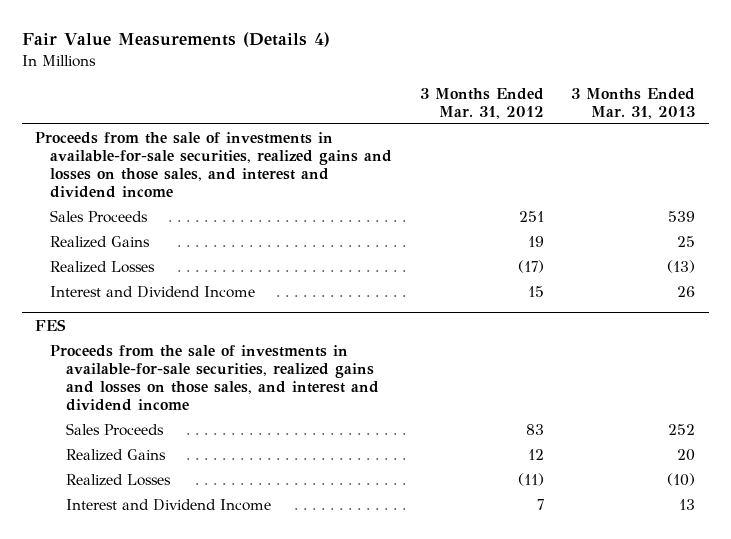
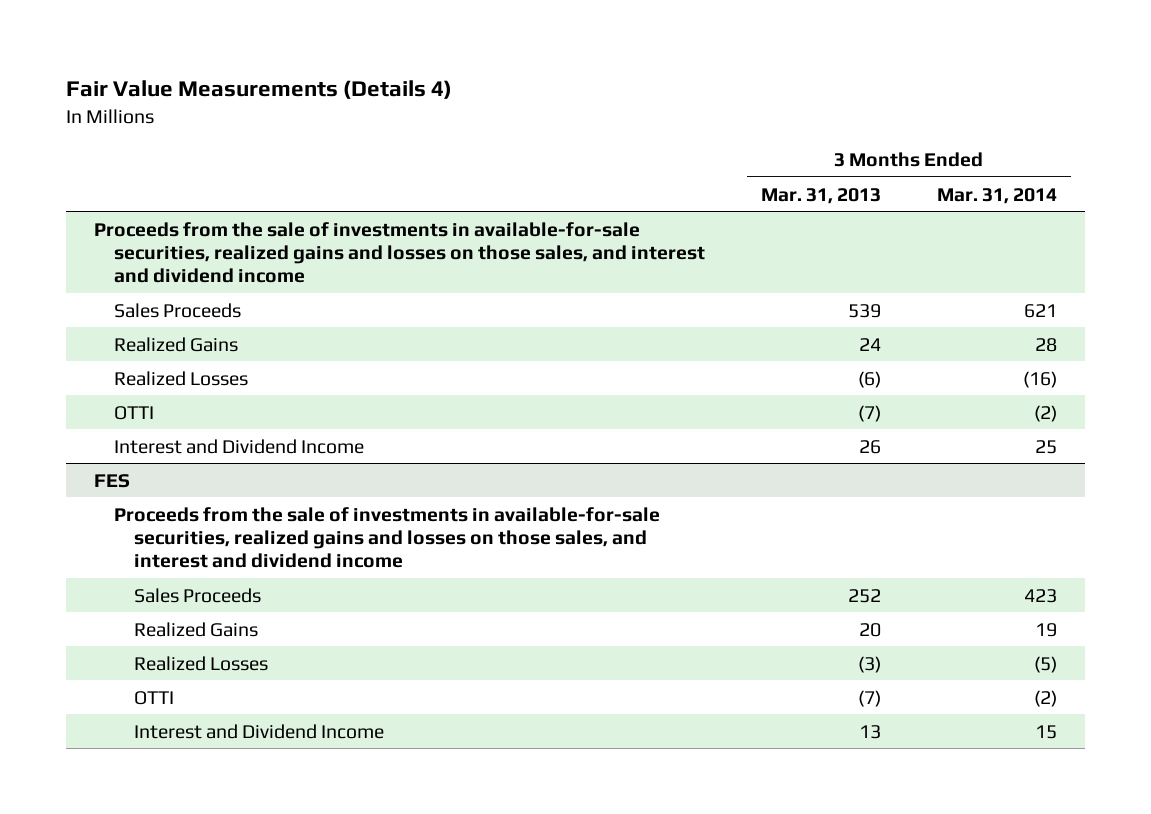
[419,87,544,119] 3 Months Ended Mar. 31, 2012 -> none
none -> [937,187,1058,204] Mar. 31, 2014
[677,235,696,247] 25 -> [859,337,882,351] 24
[667,259,696,273] (13) -> [858,370,882,388] (6)
none -> [113,405,154,420] OTTI
[667,472,696,486] (10) -> [858,655,882,673] (3)
none -> [133,690,174,705] OTTI

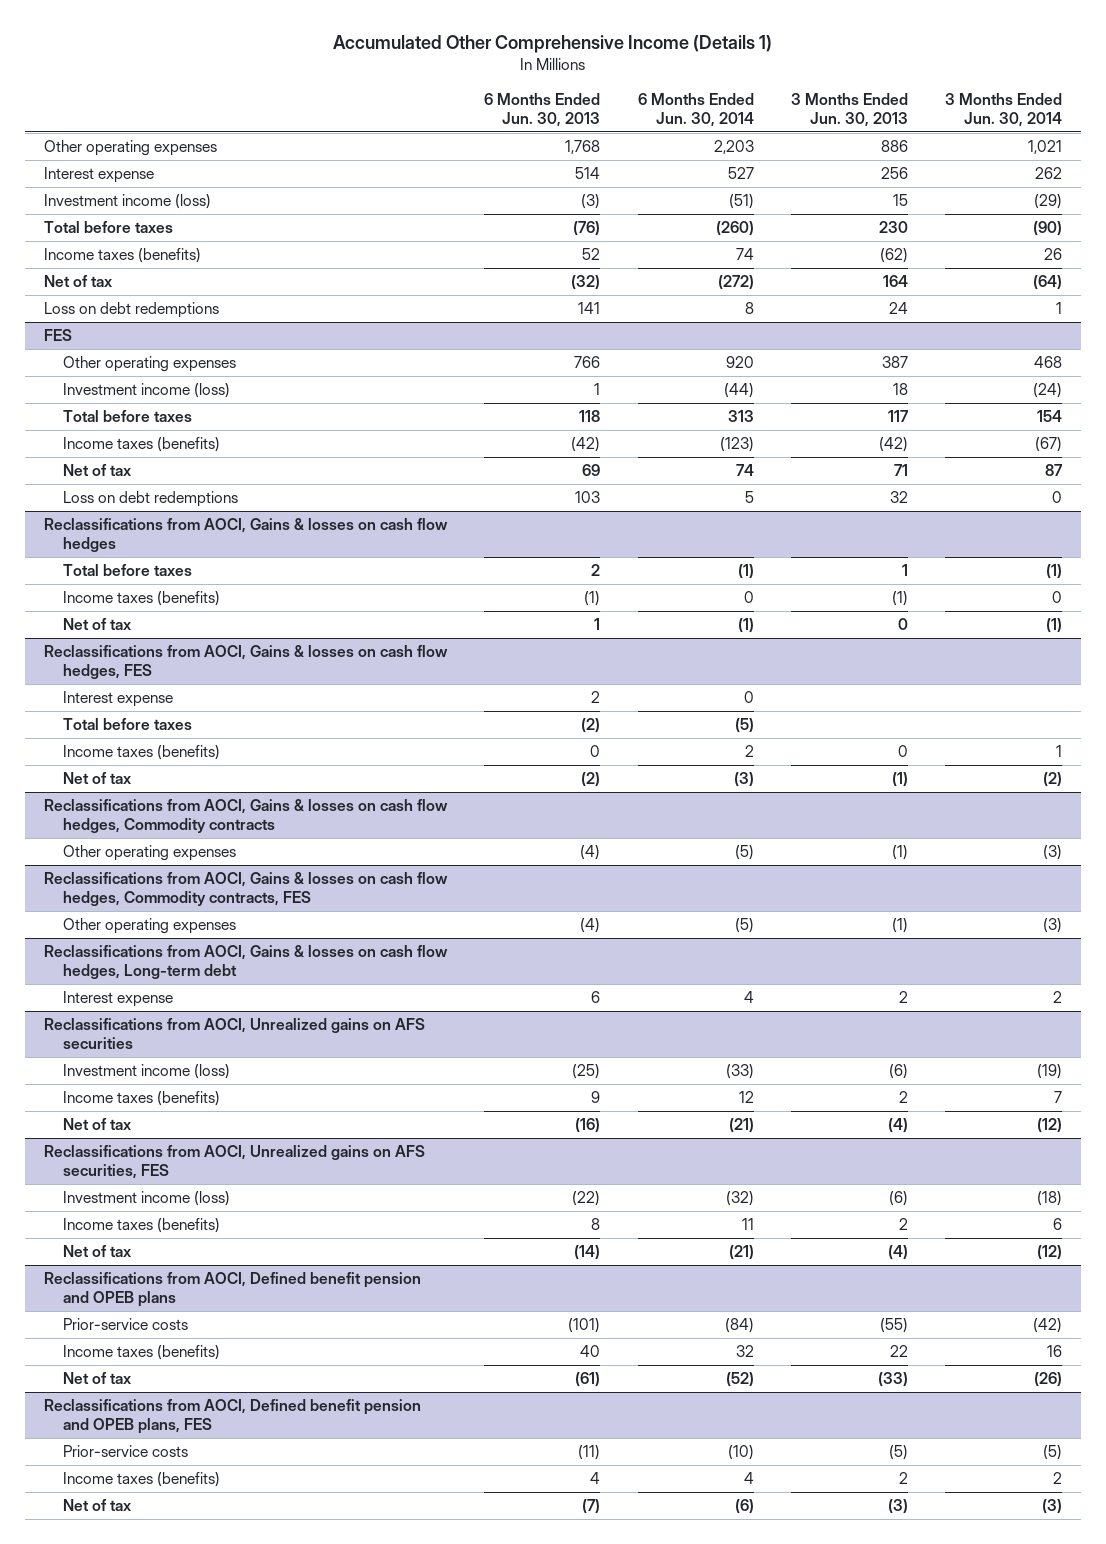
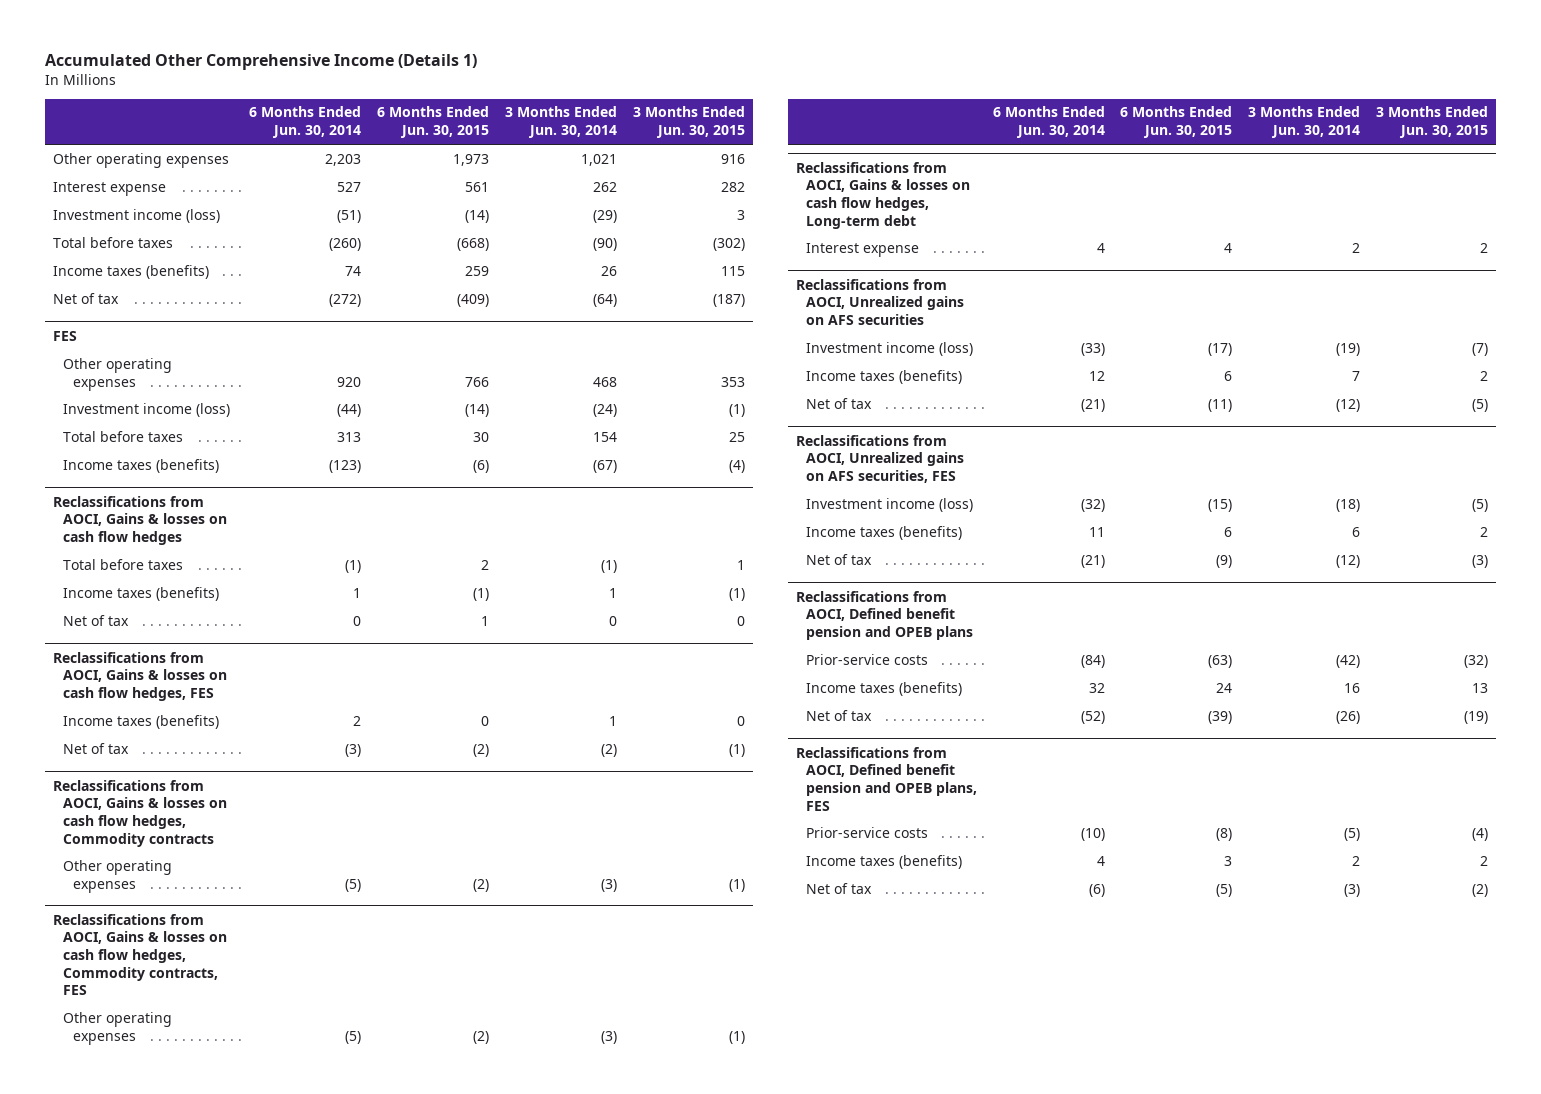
[484,93,601,127] 6 Months Ended Jun. 30, 2013 -> none
[791,93,909,127] 3 Months Ended Jun. 30, 2013 -> none
none -> [377,106,490,139] 6 Months Ended Jun. 30, 2015
none -> [633,106,746,139] 3 Months Ended Jun. 30, 2015
[44,302,220,319] Loss on debt redemptions -> none
[62,464,132,477] Net of tax -> none
[62,491,238,508] Loss on debt redemptions -> none
[743,591,754,604] 0 -> [353,587,362,598] 1
[1052,591,1063,604] 0 -> [609,587,618,598] 1
[737,618,754,634] (1) -> [353,615,362,626] 0
[1046,618,1063,634] (1) -> [609,615,618,626] 0
[62,691,173,708] Interest expense -> none
[62,718,192,731] Total before taxes -> none

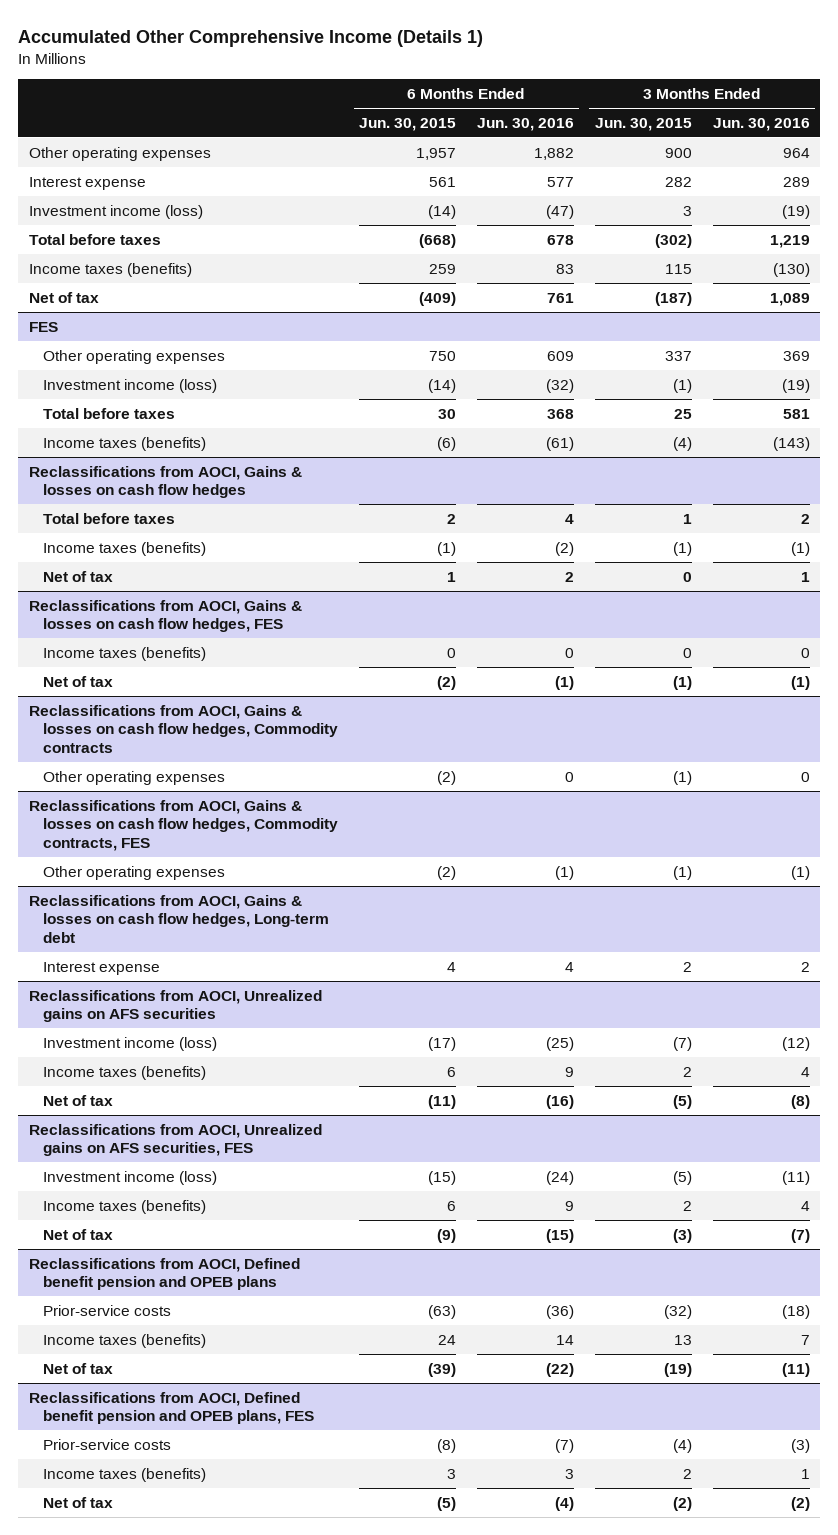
[249,106,362,139] 6 Months Ended Jun. 30, 2014 -> none
[505,106,618,139] 3 Months Ended Jun. 30, 2014 -> none
none -> [476,117,574,131] Jun. 30, 2016
none -> [712,117,810,131] Jun. 30, 2016
[453,153,490,166] 1,973 -> [415,147,456,160] 1,957
[721,153,746,164] 916 -> [664,147,692,158] 900
[465,376,490,387] 766 -> [428,350,456,361] 750
[721,376,746,387] 353 -> [664,350,692,361] 337

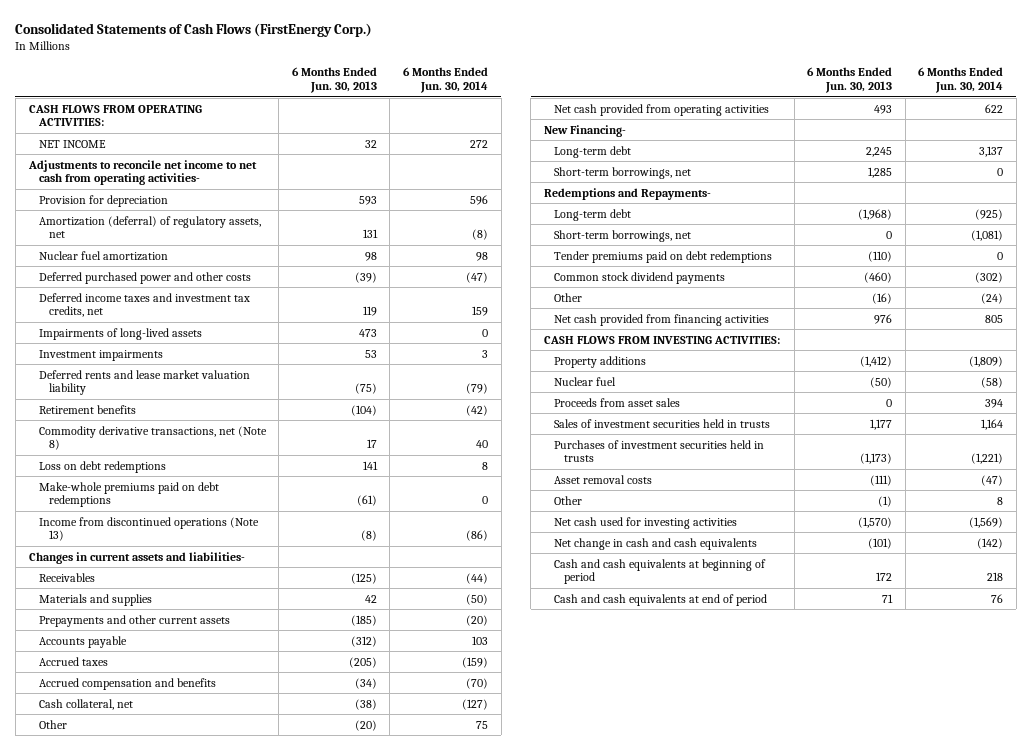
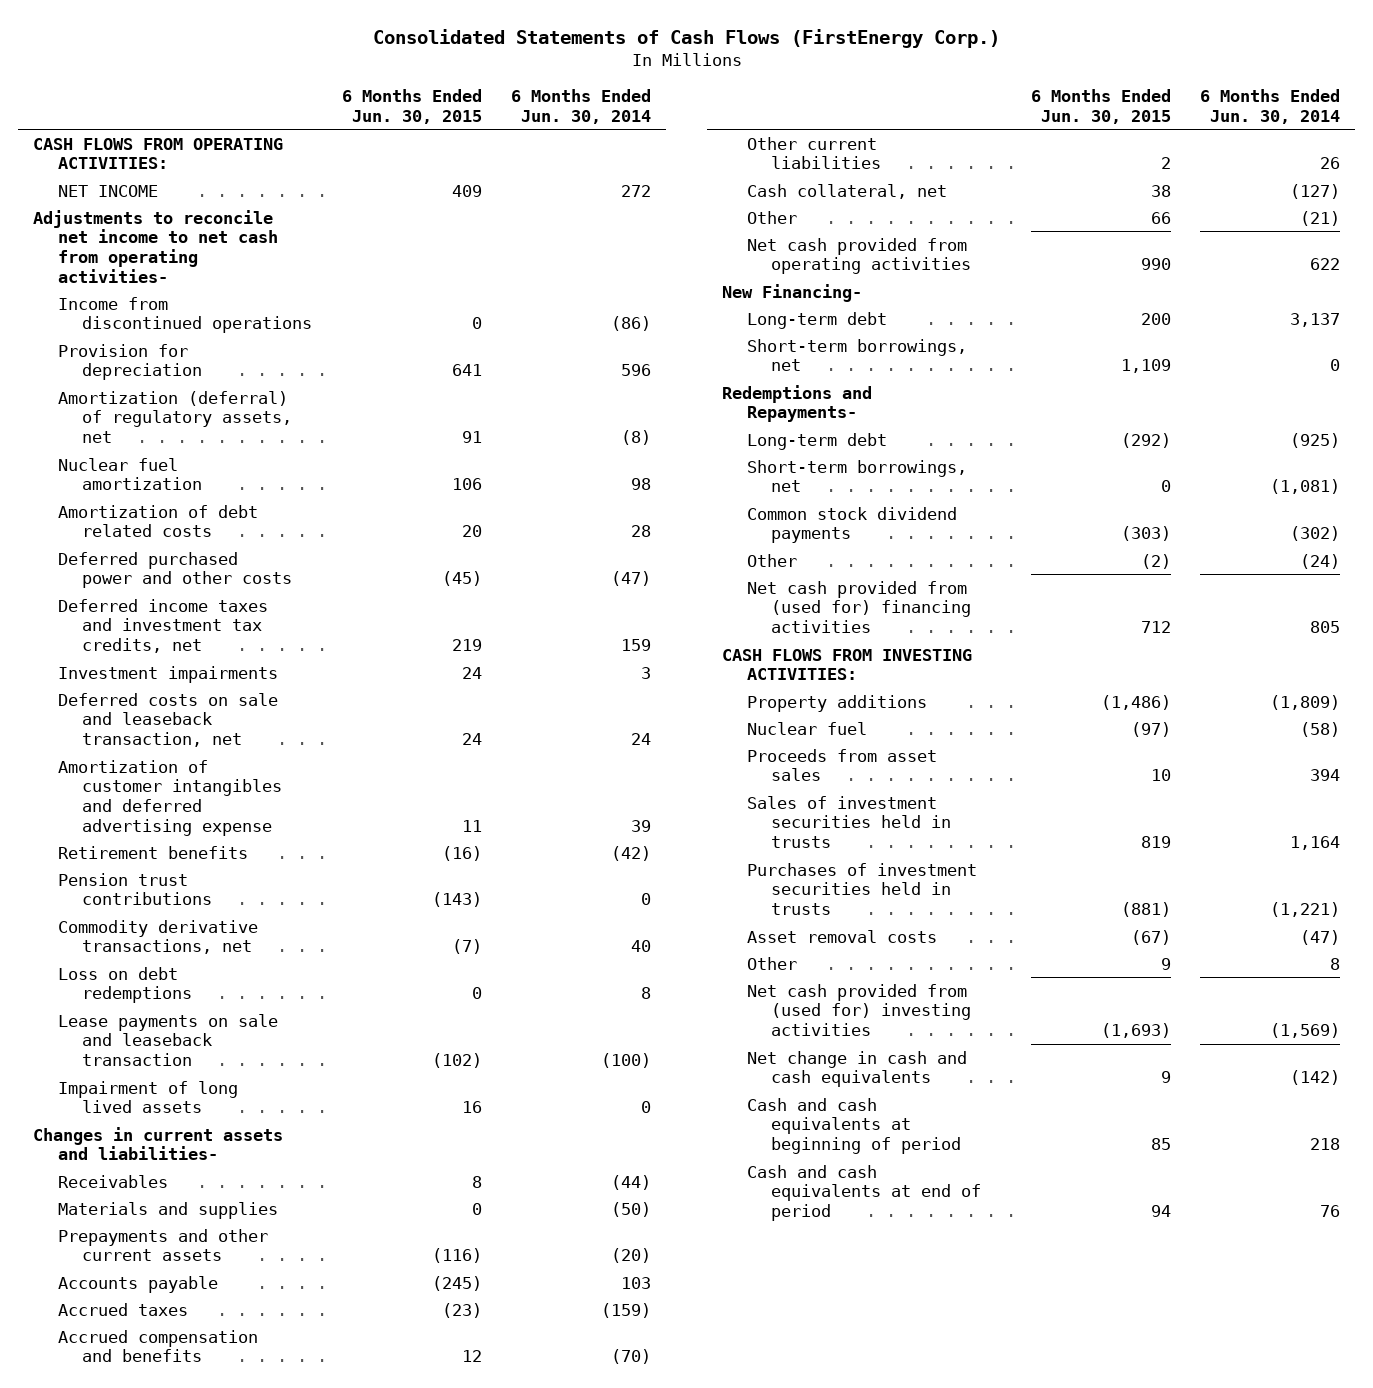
[291,67,377,94] 6 Months Ended Jun. 30, 2013 -> none
none -> [341,88,482,124] 6 Months Ended Jun. 30, 2015
none -> [57,296,313,334] Income from discontinued operations
none -> [57,504,258,538] Amortization of debt related costs
[38,327,202,340] Impairments of long-lived assets -> none
[38,369,250,396] Deferred rents and lease market valuation liability -> none
none -> [57,692,278,748] Deferred costs on sale and leaseback transaction, net
none -> [57,759,283,836] Amortization of customer intangibles and deferred advertising expense
none -> [57,872,213,906] Pension trust contributions
[38,425,267,451] Commodity derivative transactions, net (Note 8) -> [57,919,258,955] Commodity derivative transactions, net
[38,481,219,508] Make-whole premiums paid on debt redemptions -> none
[38,516,259,542] Income from discontinued operations (Note 13) -> none
none -> [57,1013,278,1067] Lease payments on sale and leaseback transaction
none -> [57,1080,238,1114] Impairment of long lived assets
none -> [746,136,882,170] Other current liabilities
[475,720,488,729] 75 -> [1300,210,1341,226] (21)
[554,250,773,263] Tender premiums paid on debt redemptions -> none
[554,313,770,326] Net cash provided from financing activities -> [746,580,972,634] Net cash provided from (used for) financing activities
[554,516,738,529] Net cash used for investing activities -> [746,983,972,1037] Net cash provided from (used for) investing activities

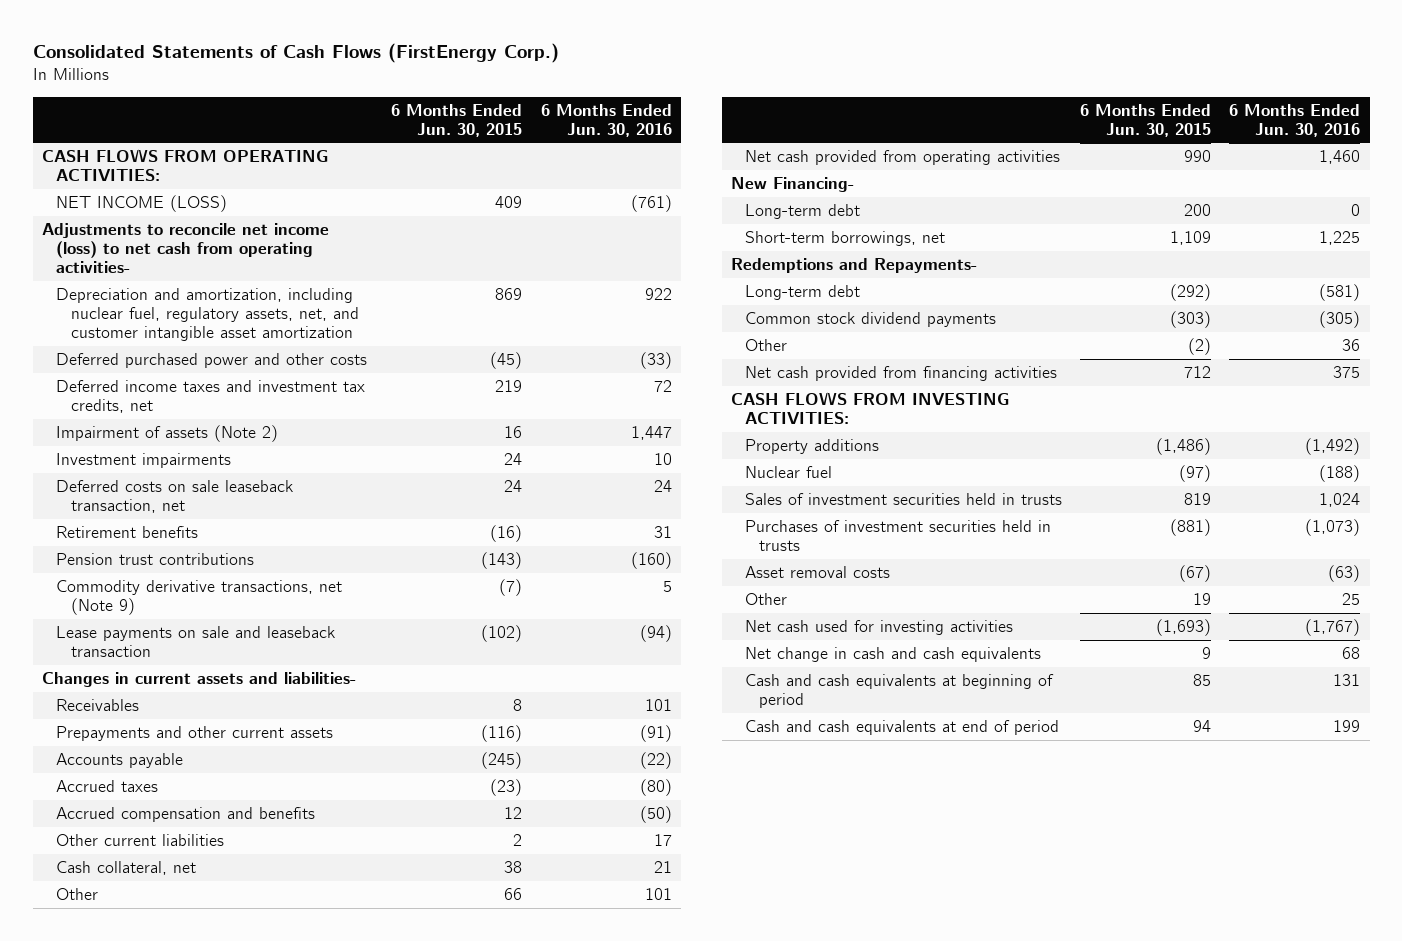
[511,88,652,124] 6 Months Ended Jun. 30, 2014 -> none
none -> [540,103,672,137] 6 Months Ended Jun. 30, 2016
[57,296,313,334] Income from discontinued operations -> none
[57,343,203,381] Provision for depreciation -> none
[57,390,293,444] Amortization (deferral) of regulatory assets, net -> none
[57,457,203,491] Nuclear fuel amortization -> none
[57,504,258,538] Amortization of debt related costs -> none
[57,184,158,197] NET INCOME -> [56,194,228,212] NET INCOME (LOSS)
[32,209,278,283] Adjustments to reconcile net income to net cash from operating activities- -> [41,222,329,273] Adjustments to reconcile net income (loss) to net cash from operating activities-
none -> [56,287,359,341] Depreciation and amortization, including nuclear fuel, regulatory assets, net, and customer intangible asset amortization
none -> [56,424,279,442] Impairment of assets (Note 2)
[57,759,283,836] Amortization of customer intangibles and deferred advertising expense -> none
[57,692,278,748] Deferred costs on sale and leaseback transaction, net -> [56,479,294,513] Deferred costs on sale leaseback transaction, net
[57,966,193,1004] Loss on debt redemptions -> none
[57,919,258,955] Commodity derivative transactions, net -> [56,579,343,615] Commodity derivative transactions, net (Note 9)
[57,1080,238,1114] Impairment of long lived assets -> none
[57,1201,278,1219] Materials and supplies -> none
[746,459,967,493] Short-term borrowings, net -> none
[746,580,972,634] Net cash provided from (used for) financing activities -> [745,365,1058,381] Net cash provided from financing activities
[746,748,937,782] Proceeds from asset sales -> none
[1160,957,1171,970] 9 -> [1193,592,1212,605] 19
[746,983,972,1037] Net cash provided from (used for) investing activities -> [745,619,1014,635] Net cash used for investing activities

